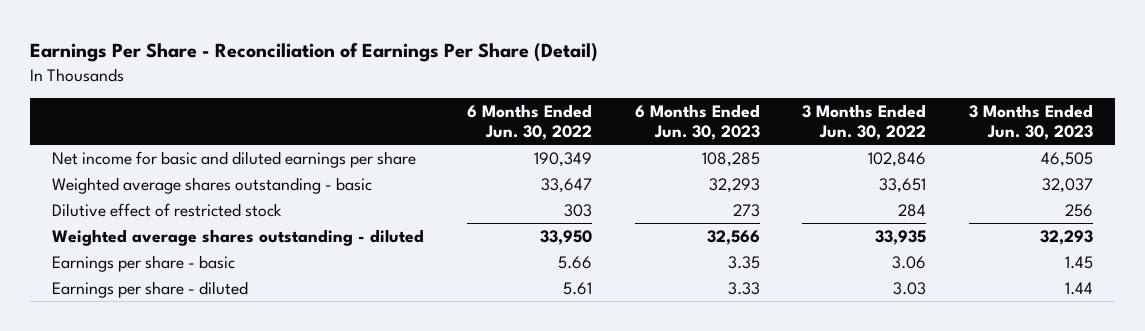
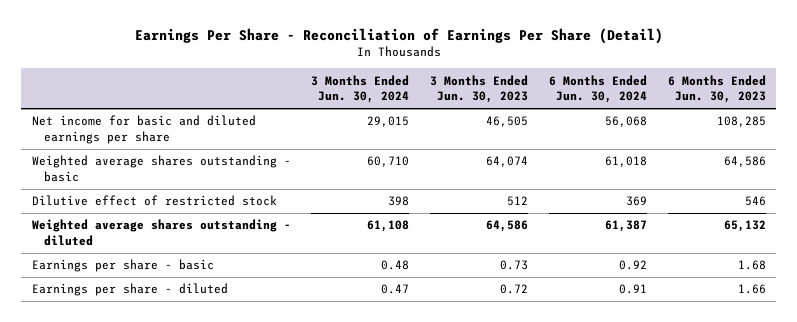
[466,103,592,140] 6 Months Ended Jun. 30, 2022 -> none
[802,103,927,140] 3 Months Ended Jun. 30, 2022 -> none
none -> [311,74,410,104] 3 Months Ended Jun. 30, 2024
none -> [548,74,647,104] 6 Months Ended Jun. 30, 2024
[708,177,760,193] 32,293 -> [723,156,766,168] 64,586
[1042,177,1094,193] 32,037 -> [486,156,529,168] 64,074
[732,203,760,217] 273 -> [744,196,766,207] 546
[1065,203,1094,217] 256 -> [507,196,529,207] 512
[706,229,760,245] 32,566 -> [723,220,766,233] 65,132
[1040,229,1094,245] 32,293 -> [486,220,529,233] 64,586
[727,255,760,269] 3.35 -> [737,260,766,271] 1.68
[1065,255,1094,269] 1.45 -> [500,260,529,271] 0.73
[727,281,760,295] 3.33 -> [737,284,766,295] 1.66
[1065,281,1094,295] 1.44 -> [500,284,529,295] 0.72

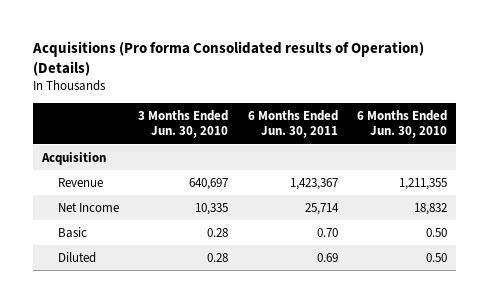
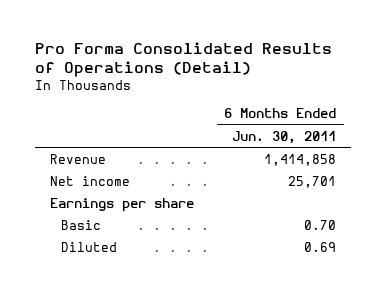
[31,40,424,76] Acquisitions (Pro forma Consolidated results of Operation) (Details) -> [34,42,332,78] Pro Forma Consolidated Results of Operations (Detail)
[138,109,229,139] 3 Months Ended Jun. 30, 2010 -> none
[356,109,447,139] 6 Months Ended Jun. 30, 2010 -> none
[41,151,107,165] Acquisition -> none
[289,177,338,190] 1,423,367 -> [264,153,337,166] 1,414,858
[58,201,120,212] Net Income -> [49,175,130,186] Net income
[304,202,339,215] 25,714 -> [288,175,337,188] 25,701
none -> [49,197,194,212] Earnings per share

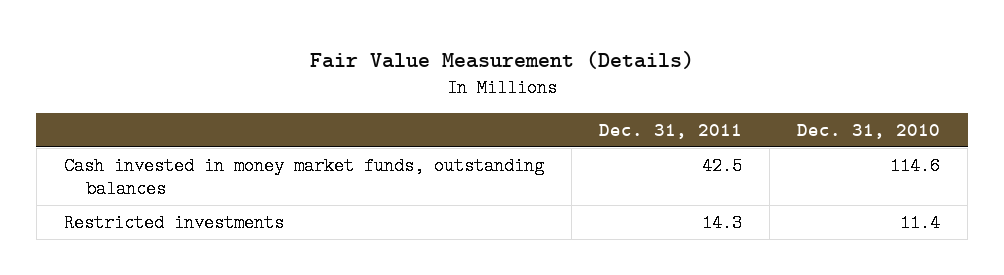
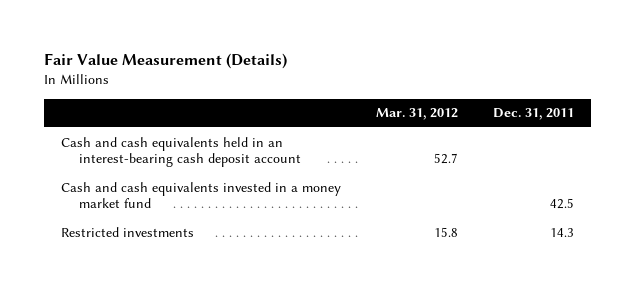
[797,123,941,139] Dec. 31, 2010 -> none
none -> [375,108,458,121] Mar. 31, 2012
none -> [61,136,302,168] Cash and cash equivalents held in an interest-bearing cash deposit account
[63,156,544,199] Cash invested in money market funds, outstanding balances -> [61,181,342,209] Cash and cash equivalents invested in a money market fund

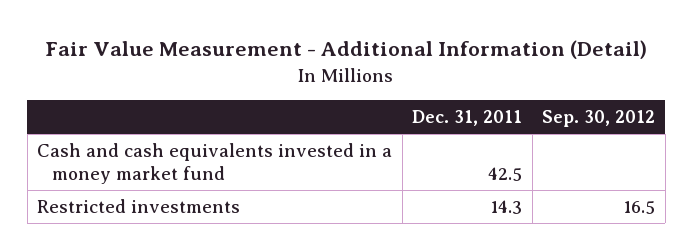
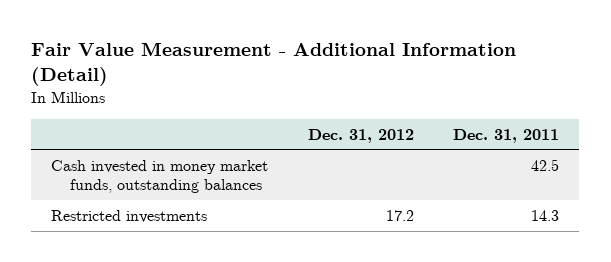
[542,110,656,128] Sep. 30, 2012 -> none
none -> [307,128,414,143] Dec. 31, 2012
[37,142,393,185] Cash and cash equivalents invested in a money market fund -> [51,159,269,193] Cash invested in money market funds, outstanding balances

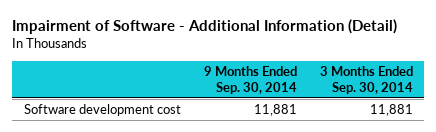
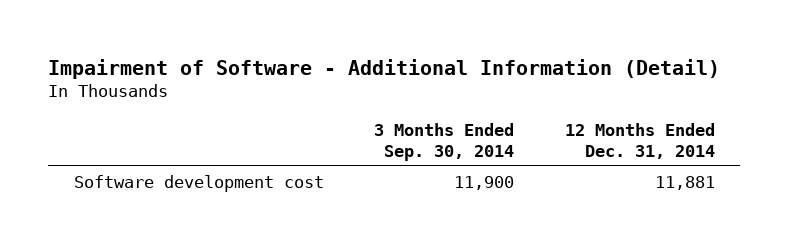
[203,65,297,94] 9 Months Ended Sep. 30, 2014 -> none
none -> [565,122,716,159] 12 Months Ended Dec. 31, 2014
[369,104,413,117] 11,881 -> [454,176,515,191] 11,900

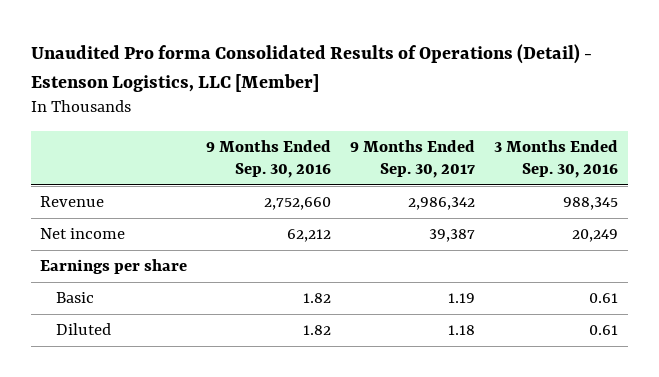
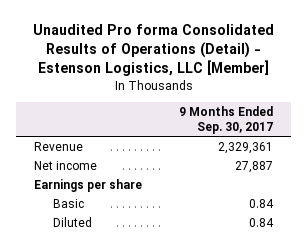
[206,139,332,179] 9 Months Ended Sep. 30, 2016 -> none
[494,139,619,179] 3 Months Ended Sep. 30, 2016 -> none
[408,197,476,211] 2,986,342 -> [217,142,273,155] 2,329,361
[429,229,476,243] 39,387 -> [234,161,273,174] 27,887
[448,293,476,304] 1.19 -> [248,199,274,209] 0.84
[448,325,476,336] 1.18 -> [248,218,274,228] 0.84

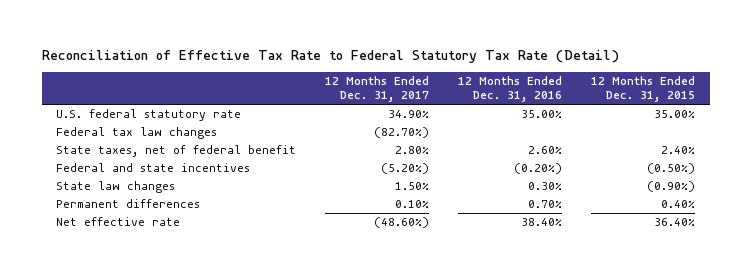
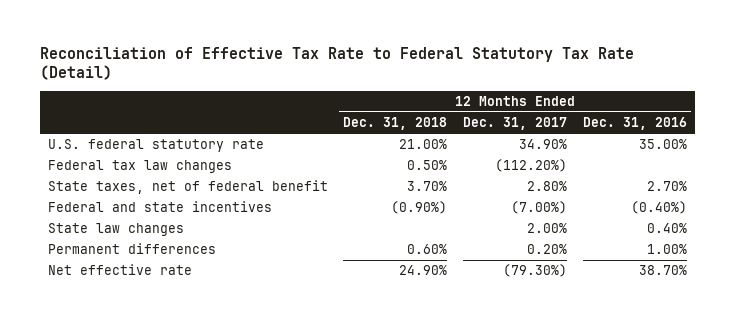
[591,76,696,103] 12 Months Ended Dec. 31, 2015 -> none
none -> [343,117,448,131] Dec. 31, 2018
[374,127,430,139] (82.70%) -> [495,159,568,173] (112.20%)
[528,146,563,155] 2.60% -> [646,181,687,192] 2.70%
[381,163,430,175] (5.20%) -> [511,201,568,215] (7.00%)
[514,163,563,175] (0.20%) -> [630,201,687,215] (0.40%)
[395,182,430,191] 1.50% -> [527,223,568,234] 2.00%
[528,182,563,191] 0.30% -> [646,223,687,234] 0.40%
[395,200,430,209] 0.10% -> [527,244,568,255] 0.20%
[528,200,563,209] 0.70% -> [646,244,687,255] 1.00%
[374,217,430,229] (48.60%) -> [503,264,568,278] (79.30%)
[521,218,563,227] 38.40% -> [638,265,687,276] 38.70%

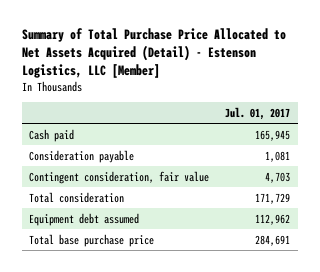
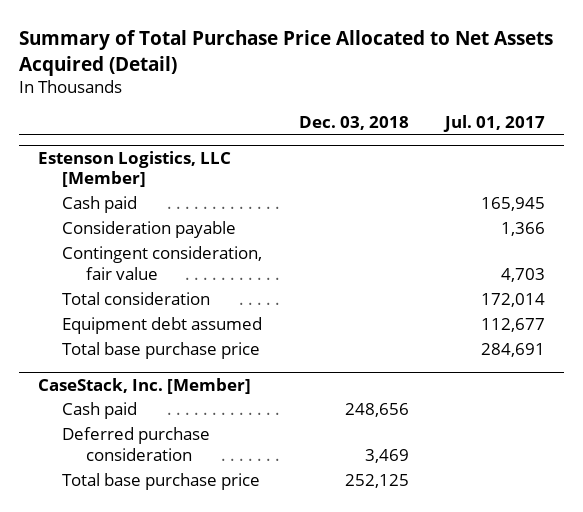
[21,28,286,79] Summary of Total Purchase Price Allocated to Net Assets Acquired (Detail) - Estenson Logistics, LLC [Member] -> [19,29,554,76] Summary of Total Purchase Price Allocated to Net Assets Acquired (Detail)
none -> [298,115,409,130] Dec. 03, 2018
none -> [37,150,231,188] Estenson Logistics, LLC [Member]
[265,150,291,162] 1,081 -> [501,222,546,237] 1,366
[255,192,291,204] 171,729 -> [481,293,546,308] 172,014
[255,213,291,225] 112,962 -> [481,318,546,333] 112,677
none -> [37,377,251,394] CaseStack, Inc. [Member]
none -> [61,402,137,420] Cash paid
none -> [61,427,210,461] Deferred purchase consideration
none -> [61,473,260,491] Total base purchase price

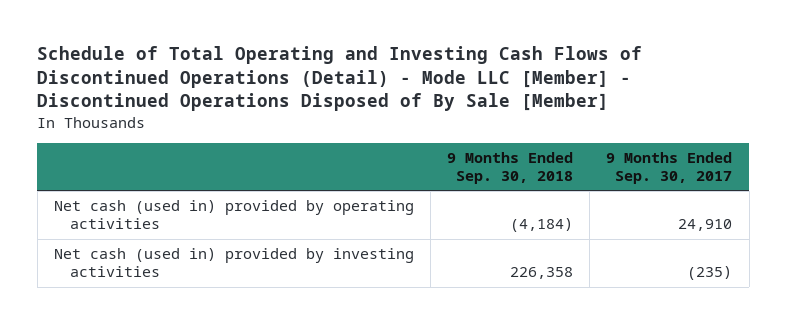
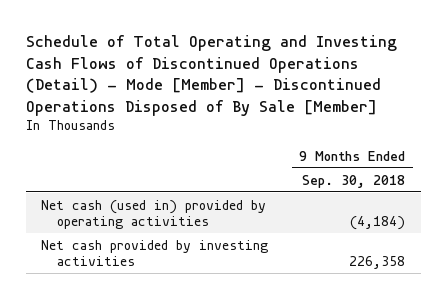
[37,46,643,112] Schedule of Total Operating and Investing Cash Flows of Discontinued Operations (Detail) - Mode LLC [Member] - Discontinued Operations Disposed of By Sale [Member] -> [25,35,397,116] Schedule of Total Operating and Investing Cash Flows of Discontinued Operations (Detail) - Mode [Member] - Discontinued Operations Disposed of By Sale [Member]
[606,151,733,185] 9 Months Ended Sep. 30, 2017 -> none
[53,248,414,278] Net cash (used in) provided by investing activities -> [41,239,269,267] Net cash provided by investing activities

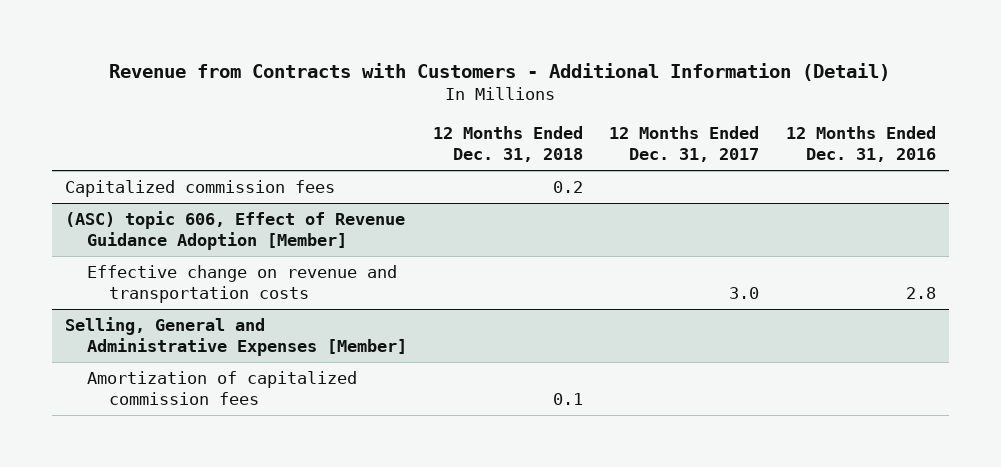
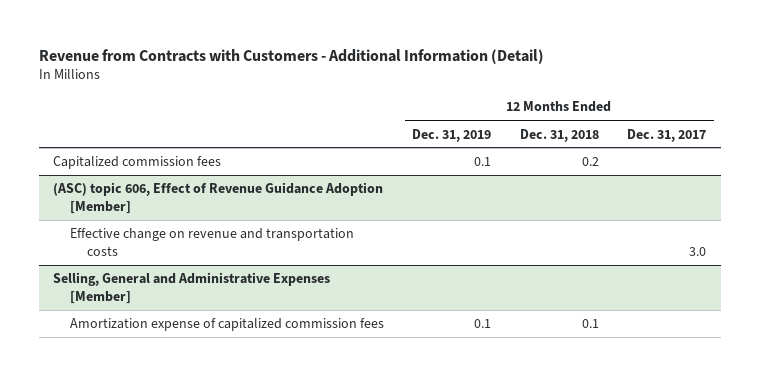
[785,126,936,163] 12 Months Ended Dec. 31, 2016 -> none
none -> [412,128,492,142] Dec. 31, 2019
[87,371,358,406] Amortization of capitalized commission fees -> [69,318,384,332] Amortization expense of capitalized commission fees

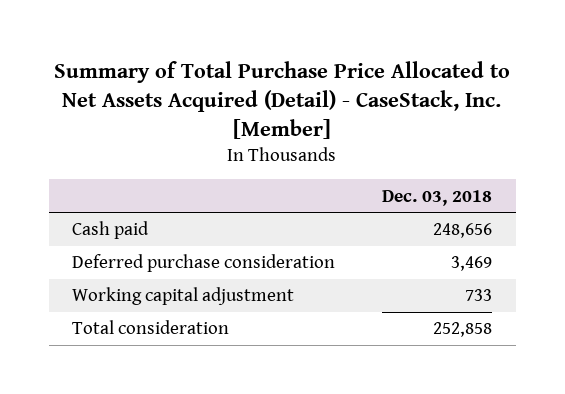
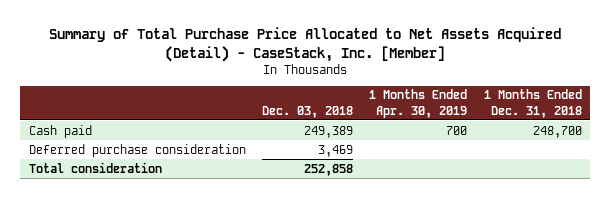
none -> [369,89,468,118] 1 Months Ended Apr. 30, 2019
none -> [483,89,582,118] 1 Months Ended Dec. 31, 2018
[433,223,493,239] 248,656 -> [304,125,354,138] 249,389
[72,287,295,306] Working capital adjustment -> none

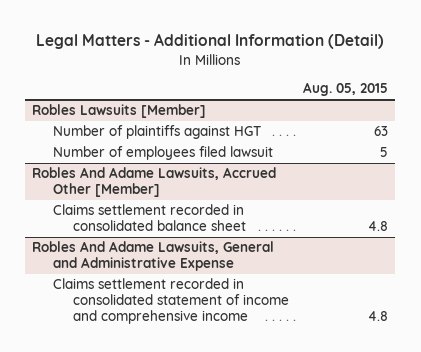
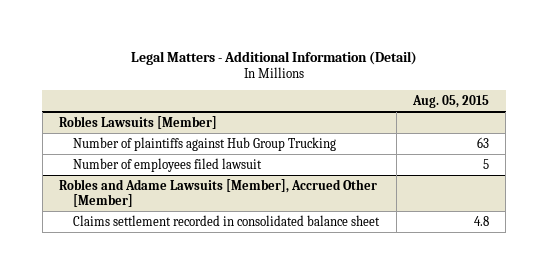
[52,125,261,140] Number of plaintiffs against HGT -> [73,136,337,151] Number of plaintiffs against Hub Group Trucking
[32,167,277,198] Robles And Adame Lawsuits, Accrued Other [Member] -> [59,178,378,207] Robles and Adame Lawsuits [Member], Accrued Other [Member]
[32,241,275,272] Robles And Adame Lawsuits, General and Administrative Expense -> none
[52,278,290,325] Claims settlement recorded in consolidated statement of income and comprehensive income -> none

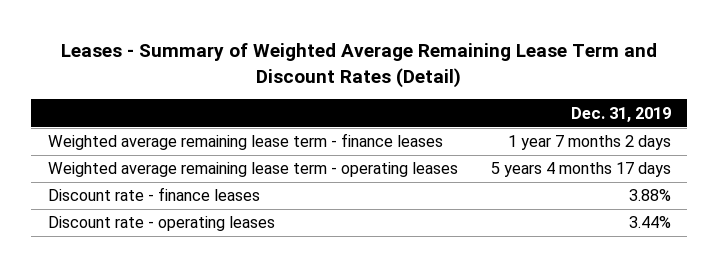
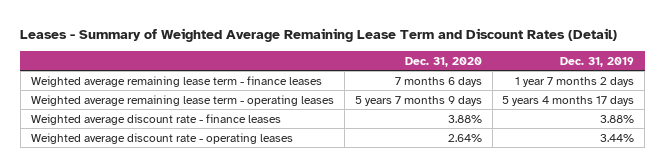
none -> [404,56,482,67] Dec. 31, 2020
[47,187,260,202] Discount rate - finance leases -> [30,113,281,125] Weighted average discount rate - finance leases
[47,216,275,232] Discount rate - operating leases -> [30,132,293,144] Weighted average discount rate - operating leases

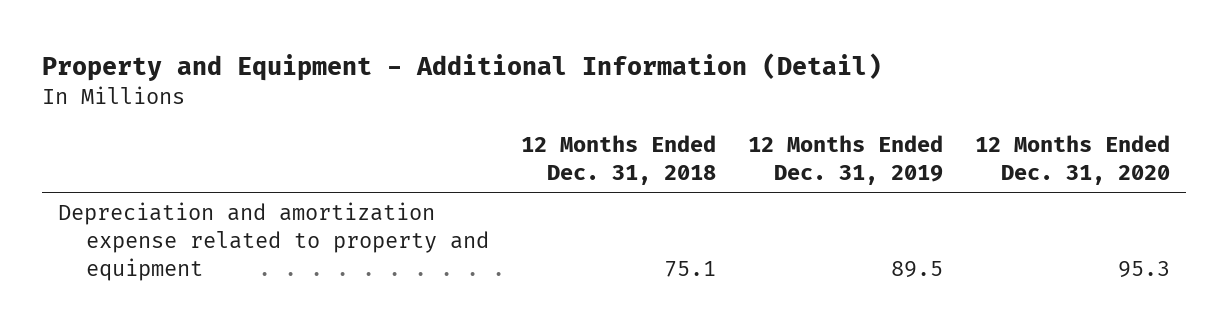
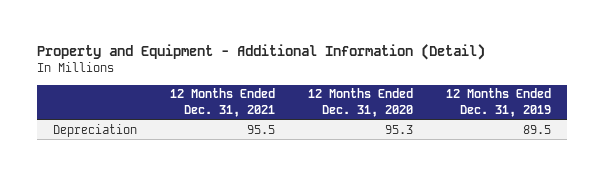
[520,135,716,186] 12 Months Ended Dec. 31, 2018 -> none
none -> [170,88,276,118] 12 Months Ended Dec. 31, 2021
[57,202,489,281] Depreciation and amortization expense related to property and equipment -> [53,123,138,137] Depreciation

